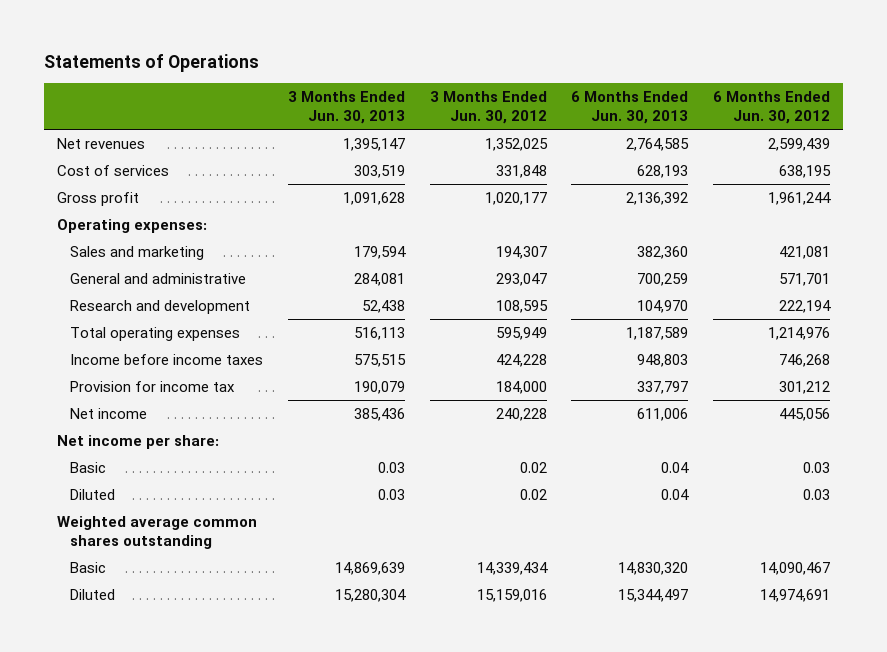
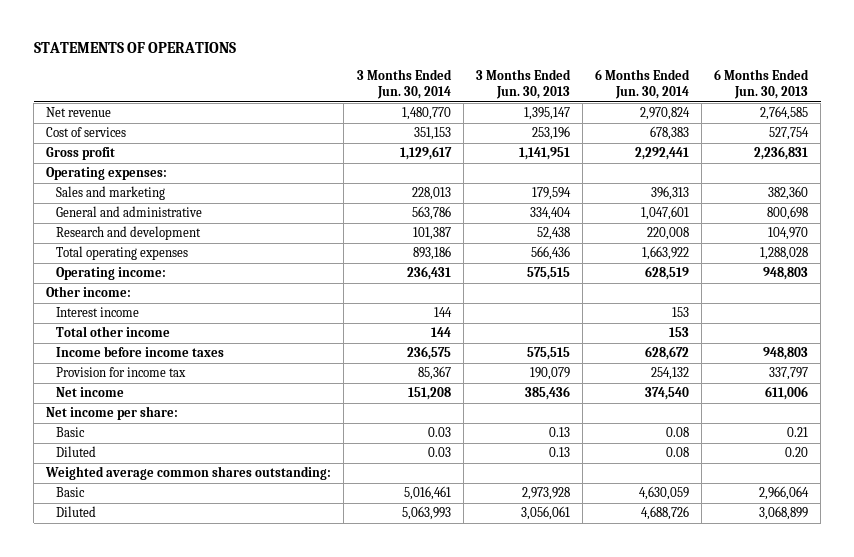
[44,53,260,72] Statements of Operations -> [33,42,236,54] STATEMENTS OF OPERATIONS
[429,90,547,125] 3 Months Ended Jun. 30, 2012 -> none
[713,90,831,125] 6 Months Ended Jun. 30, 2012 -> none
none -> [356,69,452,99] 3 Months Ended Jun. 30, 2014
none -> [594,69,690,99] 6 Months Ended Jun. 30, 2014
[56,137,145,149] Net revenues -> [46,107,112,118] Net revenue
[353,164,405,178] 303,519 -> [531,126,570,141] 253,196
[637,164,689,178] 628,193 -> [768,127,809,141] 527,754
[342,191,405,205] 1,091,628 -> [518,147,570,161] 1,141,951
[626,191,689,205] 2,136,392 -> [753,146,808,161] 2,236,831
[353,272,405,286] 284,081 -> [529,207,571,221] 334,404
[637,272,689,286] 700,259 -> [766,206,808,221] 800,698
[353,326,405,340] 516,113 -> [530,246,570,261] 566,436
[626,326,689,340] 1,187,589 -> [759,247,808,261] 1,288,028
none -> [55,267,166,281] Operating income:
none -> [46,286,132,298] Other income:
none -> [55,307,139,318] Interest income
none -> [55,326,170,338] Total other income
[377,461,405,473] 0.03 -> [548,427,570,438] 0.13
[661,461,690,473] 0.04 -> [786,427,808,438] 0.21
[377,488,405,500] 0.03 -> [548,447,570,458] 0.13
[661,488,690,500] 0.04 -> [784,447,808,458] 0.20
[56,515,257,550] Weighted average common shares outstanding -> [45,466,332,481] Weighted average common shares outstanding:
[334,561,405,575] 14,869,639 -> [521,487,570,501] 2,973,928
[618,561,689,575] 14,830,320 -> [758,486,809,501] 2,966,064
[334,588,406,602] 15,280,304 -> [520,506,570,521] 3,056,061
[618,588,689,602] 15,344,497 -> [758,506,808,521] 3,068,899

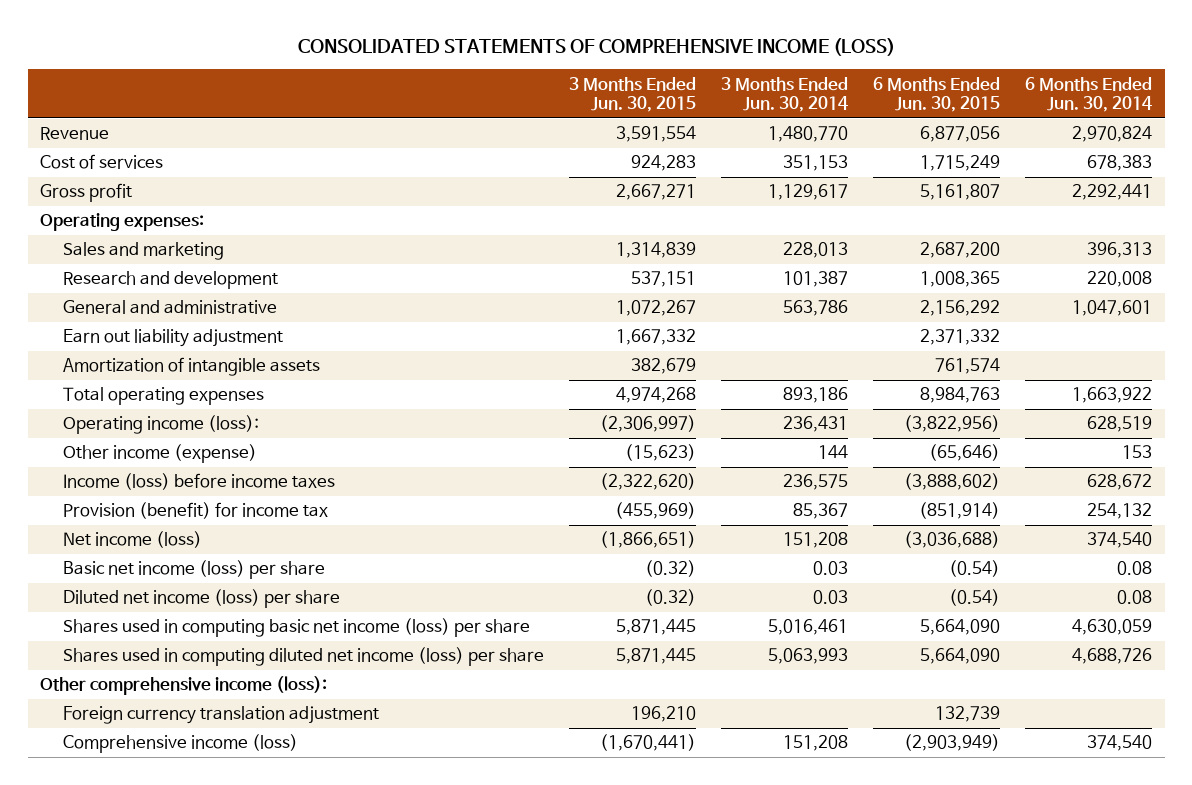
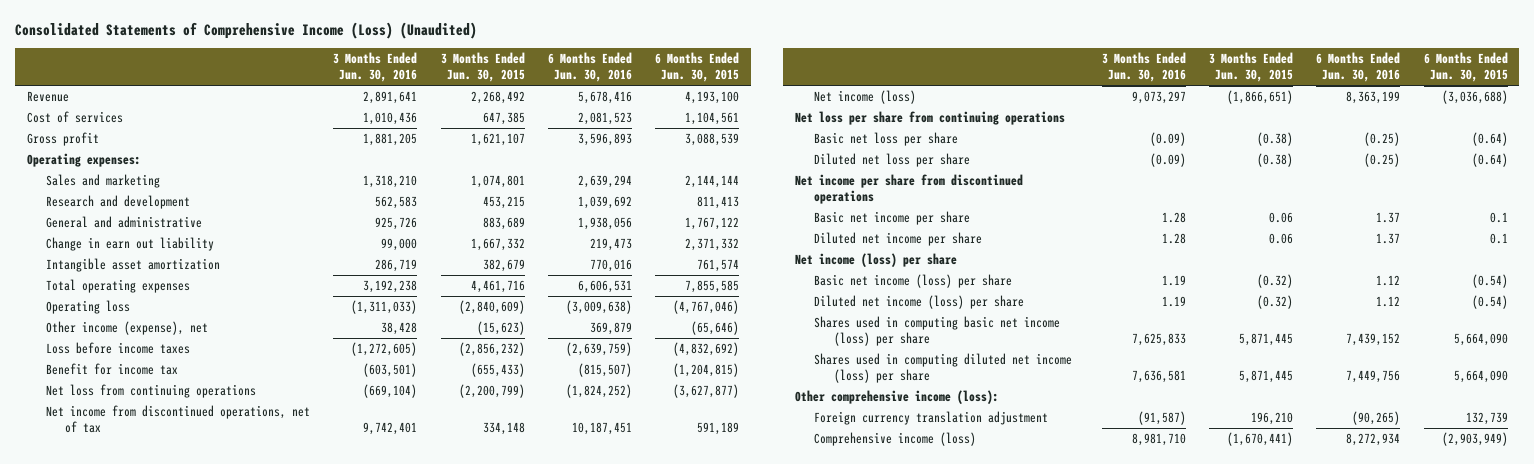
[298,37,896,56] CONSOLIDATED STATEMENTS OF COMPREHENSIVE INCOME (LOSS) -> [14,21,477,39] Consolidated Statements of Comprehensive Income (Loss) (Unaudited)
[720,76,848,113] 3 Months Ended Jun. 30, 2014 -> none
[1025,76,1153,113] 6 Months Ended Jun. 30, 2014 -> none
none -> [333,51,418,83] 3 Months Ended Jun. 30, 2016
none -> [547,51,632,83] 6 Months Ended Jun. 30, 2016
[615,126,696,143] 3,591,554 -> [470,90,525,104] 2,268,492
[919,126,1000,143] 6,877,056 -> [685,90,740,104] 4,193,100
[630,155,696,172] 924,283 -> [482,111,525,125] 647,385
[919,155,1000,172] 1,715,249 -> [685,111,740,125] 1,104,561
[615,184,696,201] 2,667,271 -> [470,132,525,146] 1,621,107
[919,184,1000,201] 5,161,807 -> [685,132,740,146] 3,088,539
[615,242,696,259] 1,314,839 -> [470,174,525,188] 1,074,801
[919,242,1000,259] 2,687,200 -> [685,174,740,188] 2,144,144
[630,271,696,288] 537,151 -> [482,195,525,209] 453,215
[919,271,1000,288] 1,008,365 -> [697,195,740,209] 811,413
[615,300,696,317] 1,072,267 -> [482,216,525,230] 883,689
[919,300,1000,317] 2,156,292 -> [685,216,740,230] 1,767,122
[62,329,283,348] Earn out liability adjustment -> [45,236,214,251] Change in earn out liability
[62,357,320,377] Amortization of intangible assets -> [45,257,220,272] Intangible asset amortization
[615,387,696,404] 4,974,268 -> [470,279,525,293] 4,461,716
[919,387,1000,404] 8,984,763 -> [685,279,740,293] 7,855,585
[62,415,259,435] Operating income (loss): -> [45,299,130,314] Operating loss
[599,415,696,433] (2,306,997) -> [458,299,525,314] (2,840,609)
[903,415,1000,433] (3,822,956) -> [673,299,740,314] (4,767,046)
[62,444,257,464] Other income (expense) -> [45,320,208,335] Other income (expense), net
[62,473,335,491] Income (loss) before income taxes -> [45,341,190,354] Loss before income taxes
[599,473,696,491] (2,322,620) -> [458,341,525,356] (2,856,232)
[903,473,1000,491] (3,888,602) -> [673,341,740,356] (4,832,692)
[62,502,328,520] Provision (benefit) for income tax -> [45,362,178,375] Benefit for income tax
[614,502,696,520] (455,969) -> [470,362,525,377] (655,433)
[918,502,1000,520] (851,914) -> [673,362,740,377] (1,204,815)
none -> [45,383,256,398] Net loss from continuing operations
none -> [45,404,310,434] Net income from discontinued operations, net of tax
none -> [794,110,1065,125] Net loss per share from continuing operations
none -> [814,131,959,146] Basic net loss per share
none -> [814,152,971,167] Diluted net loss per share
none -> [794,173,1023,205] Net income per share from discontinued operations
none -> [814,210,971,225] Basic net income per share
none -> [814,231,983,246] Diluted net income per share
none -> [794,252,957,267] Net income (loss) per share

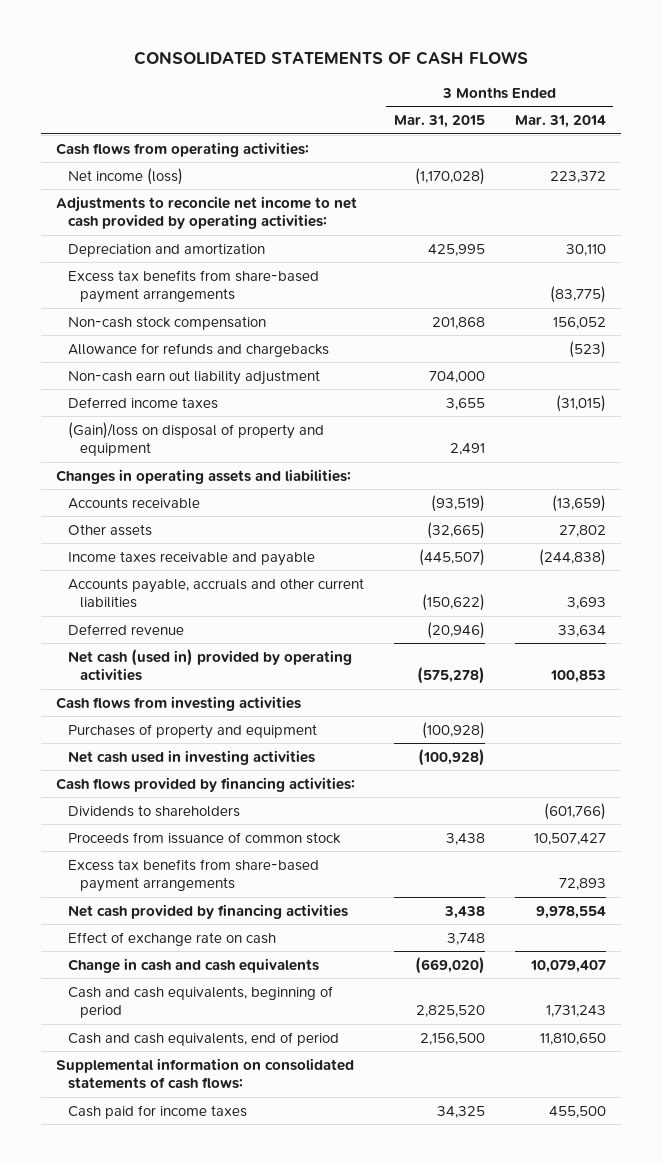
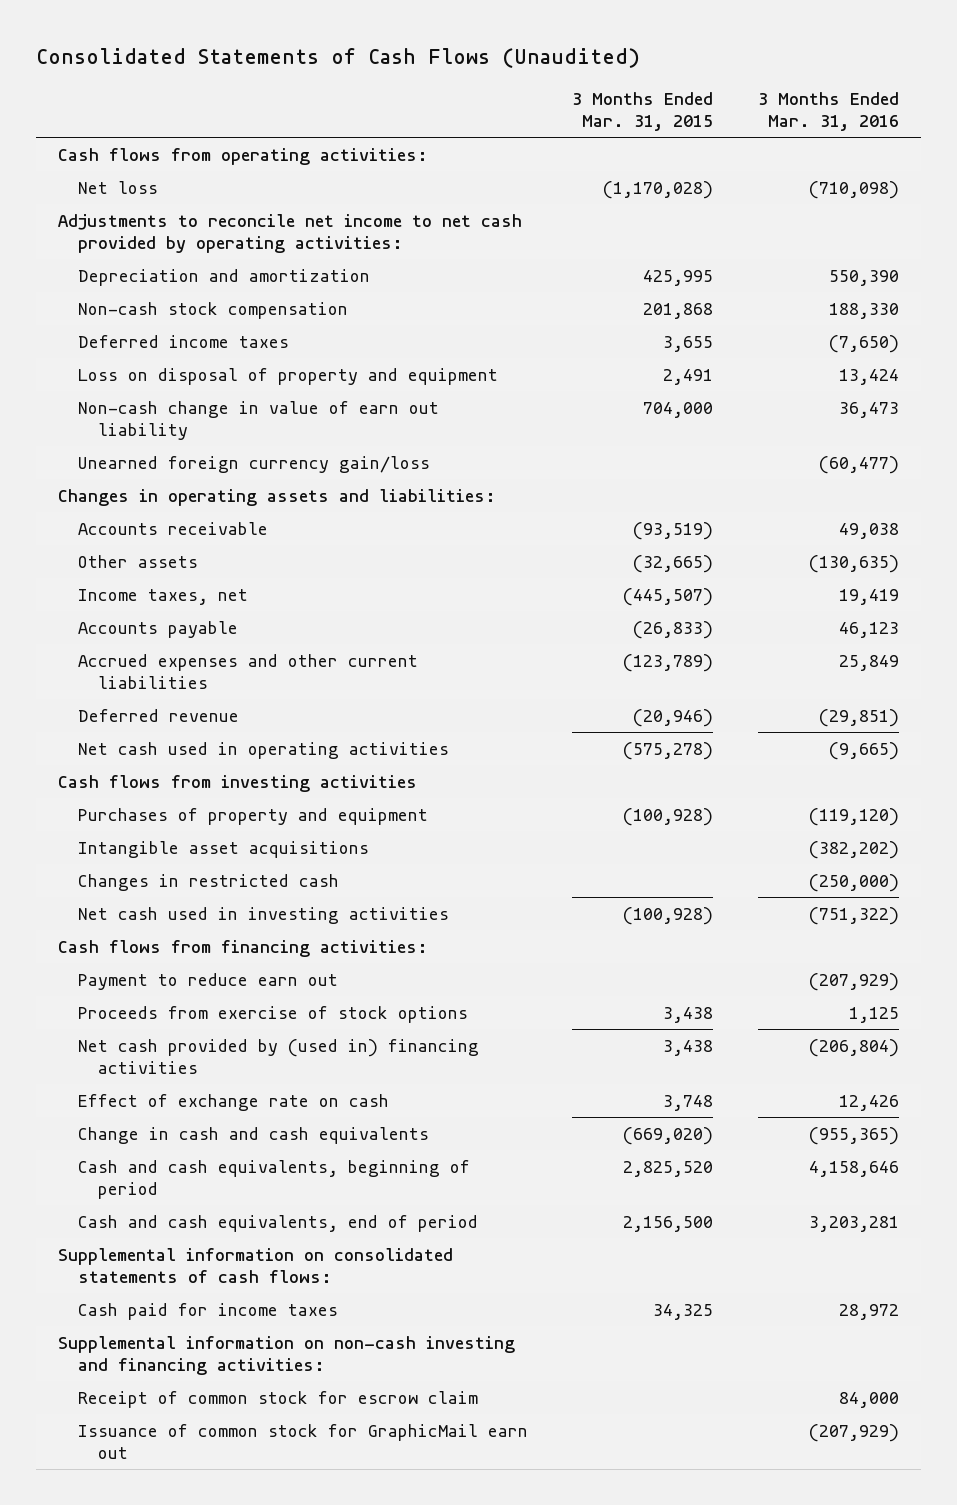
[133,51,528,66] CONSOLIDATED STATEMENTS OF CASH FLOWS -> [35,47,640,68] Consolidated Statements of Cash Flows (Unaudited)
[514,115,606,129] Mar. 31, 2014 -> none
none -> [757,91,899,131] 3 Months Ended Mar. 31, 2016
[67,167,183,185] Net income (loss) -> [77,180,158,194] Net loss
[67,269,319,304] Excess tax benefits from share-based payment arrangements -> none
[67,342,329,357] Allowance for refunds and chargebacks -> none
[67,369,320,385] Non-cash earn out liability adjustment -> none
[67,421,324,457] (Gain)/loss on disposal of property and equipment -> [77,367,498,385] Loss on disposal of property and equipment
none -> [77,400,439,440] Non-cash change in value of earn out liability
none -> [77,455,430,473] Unearned foreign currency gain/loss
[67,550,315,566] Income taxes receivable and payable -> [77,588,248,605] Income taxes, net
none -> [77,620,238,638] Accounts payable
[67,577,364,609] Accounts payable, accruals and other current liabilities -> [77,653,418,689] Accrued expenses and other current liabilities
[421,594,485,612] (150,622) -> [623,653,714,672] (123,789)
[67,648,352,682] Net cash (used in) provided by operating activities -> [77,741,449,759] Net cash used in operating activities
none -> [77,840,369,858] Intangible asset acquisitions
none -> [77,873,339,891] Changes in restricted cash
[67,804,240,817] Dividends to shareholders -> none
[67,858,319,893] Excess tax benefits from share-based payment arrangements -> none
[56,776,356,792] Cash flows provided by financing activities: -> [57,939,428,957] Cash flows from financing activities:
none -> [77,972,338,990] Payment to reduce earn out
[67,831,341,844] Proceeds from issuance of common stock -> [77,1005,468,1023] Proceeds from exercise of stock options
[67,903,348,919] Net cash provided by financing activities -> [77,1038,479,1074] Net cash provided by (used in) financing activities
none -> [57,1335,515,1375] Supplemental information on non-cash investing and financing activities:
none -> [77,1390,478,1408] Receipt of common stock for escrow claim
none -> [77,1423,528,1459] Issuance of common stock for GraphicMail earn out

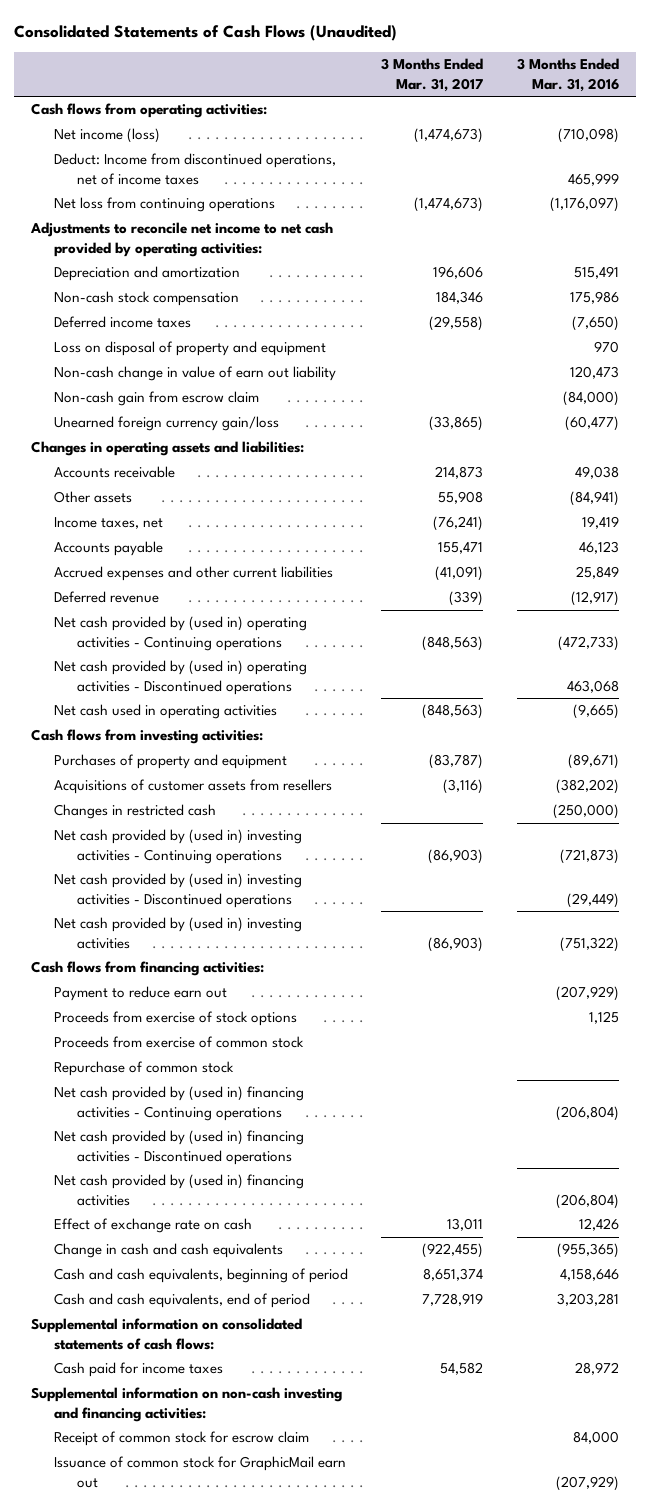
[572,91,714,131] 3 Months Ended Mar. 31, 2015 -> none
none -> [381,58,484,92] 3 Months Ended Mar. 31, 2017
[77,180,158,194] Net loss -> [53,128,160,144] Net income (loss)
none -> [53,153,336,185] Deduct: Income from discontinued operations, net of income taxes
none -> [53,197,275,213] Net loss from continuing operations
[828,269,899,286] 550,390 -> [573,266,619,280] 515,491
[828,302,899,319] 188,330 -> [569,291,619,305] 175,986
[838,368,899,385] 13,424 -> [593,341,619,354] 970
[838,401,899,418] 36,473 -> [569,366,619,380] 120,473
none -> [53,391,259,407] Non-cash gain from escrow claim
[808,554,899,573] (130,635) -> [569,491,619,507] (84,941)
[818,708,899,727] (29,851) -> [570,591,619,607] (12,917)
none -> [53,616,307,651] Net cash provided by (used in) operating activities - Continuing operations
none -> [53,660,307,695] Net cash provided by (used in) operating activities - Discontinued operations
[57,774,417,792] Cash flows from investing activities -> [30,729,263,745] Cash flows from investing activities:
[808,807,899,826] (119,120) -> [567,754,619,770] (89,671)
[77,840,369,858] Intangible asset acquisitions -> [53,779,332,795] Acquisitions of customer assets from resellers
none -> [53,829,302,864] Net cash provided by (used in) investing activities - Continuing operations
none -> [53,873,302,908] Net cash provided by (used in) investing activities - Discontinued operations
[77,906,449,924] Net cash used in investing activities -> [53,917,302,949] Net cash provided by (used in) investing activities
none -> [53,1036,304,1049] Proceeds from exercise of common stock
none -> [53,1061,234,1077] Repurchase of common stock
none -> [53,1086,304,1121] Net cash provided by (used in) financing activities - Continuing operations
none -> [53,1130,304,1165] Net cash provided by (used in) financing activities - Discontinued operations

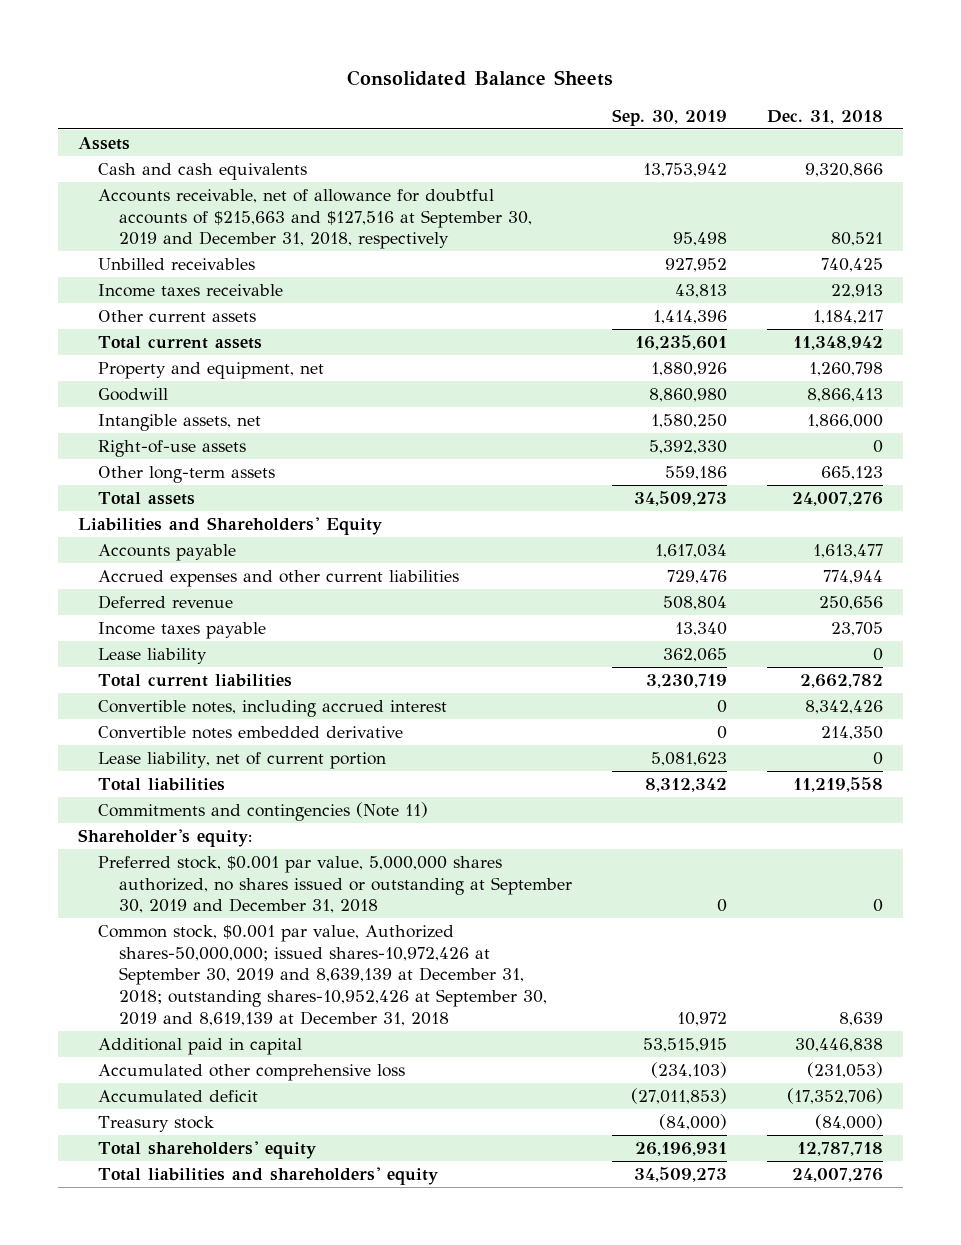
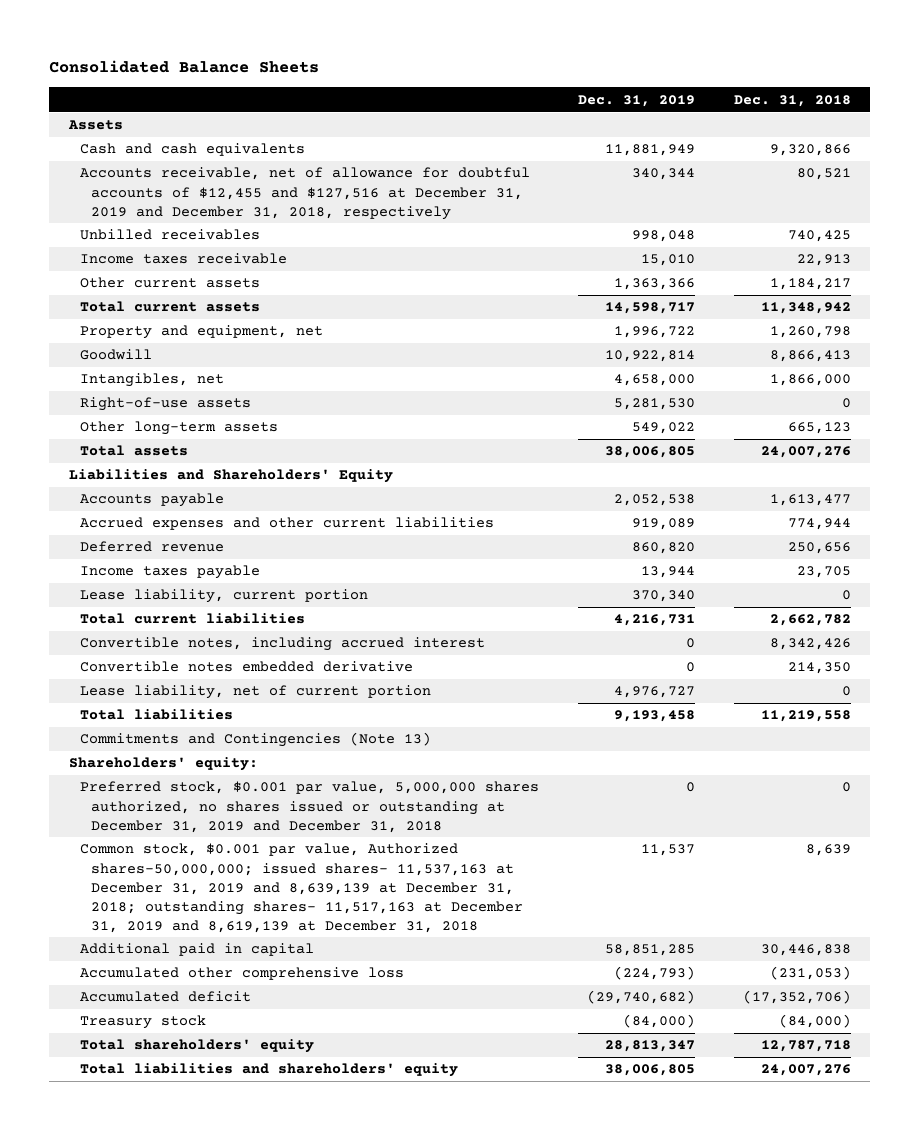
[611,108,727,126] Sep. 30, 2019 -> none
none -> [577,94,695,107] Dec. 31, 2019
[98,189,533,250] Accounts receivable, net of allowance for doubtful accounts of $215,663 and $127,516 at September 30, 2019 and December 31, 2018, respectively -> [79,167,530,220] Accounts receivable, net of allowance for doubtful accounts of $12,455 and $127,516 at December 31, 2019 and December 31, 2018, respectively
[98,414,262,432] Intangible assets, net -> [79,373,224,388] Intangibles, net
[98,648,208,665] Lease liability -> [79,589,368,604] Lease liability, current portion
[98,802,429,822] Commitments and contingencies (Note 11) -> [79,732,431,748] Commitments and Contingencies (Note 13)
[77,829,252,848] Shareholder's equity: -> [68,757,258,772] Shareholders' equity:
[98,856,573,914] Preferred stock, $0.001 par value, 5,000,000 shares authorized, no shares issued or outstanding at September 30, 2019 and December 31, 2018 -> [79,781,539,833] Preferred stock, $0.001 par value, 5,000,000 shares authorized, no shares issued or outstanding at December 31, 2019 and December 31, 2018
[98,925,548,1026] Common stock, $0.001 par value, Authorized shares-50,000,000; issued shares-10,972,426 at September 30, 2019 and 8,639,139 at December 31, 2018; outstanding shares-10,952,426 at September 30, 2019 and 8,619,139 at December 31, 2018 -> [79,843,524,933] Common stock, $0.001 par value, Authorized shares-50,000,000; issued shares- 11,537,163 at December 31, 2019 and 8,639,139 at December 31, 2018; outstanding shares- 11,517,163 at December 31, 2019 and 8,619,139 at December 31, 2018

